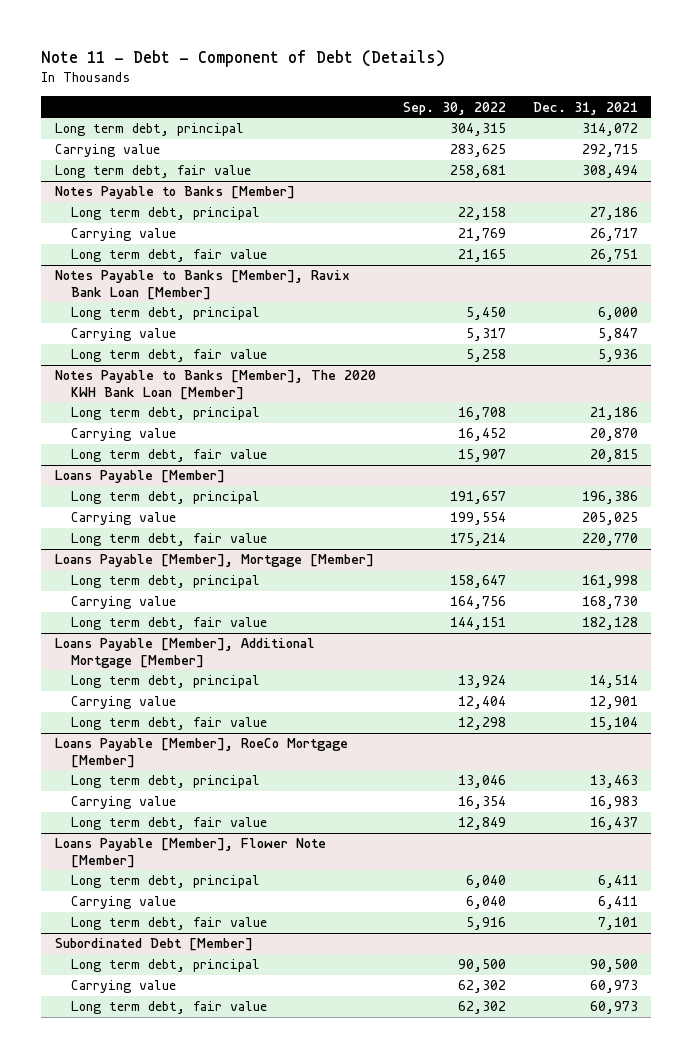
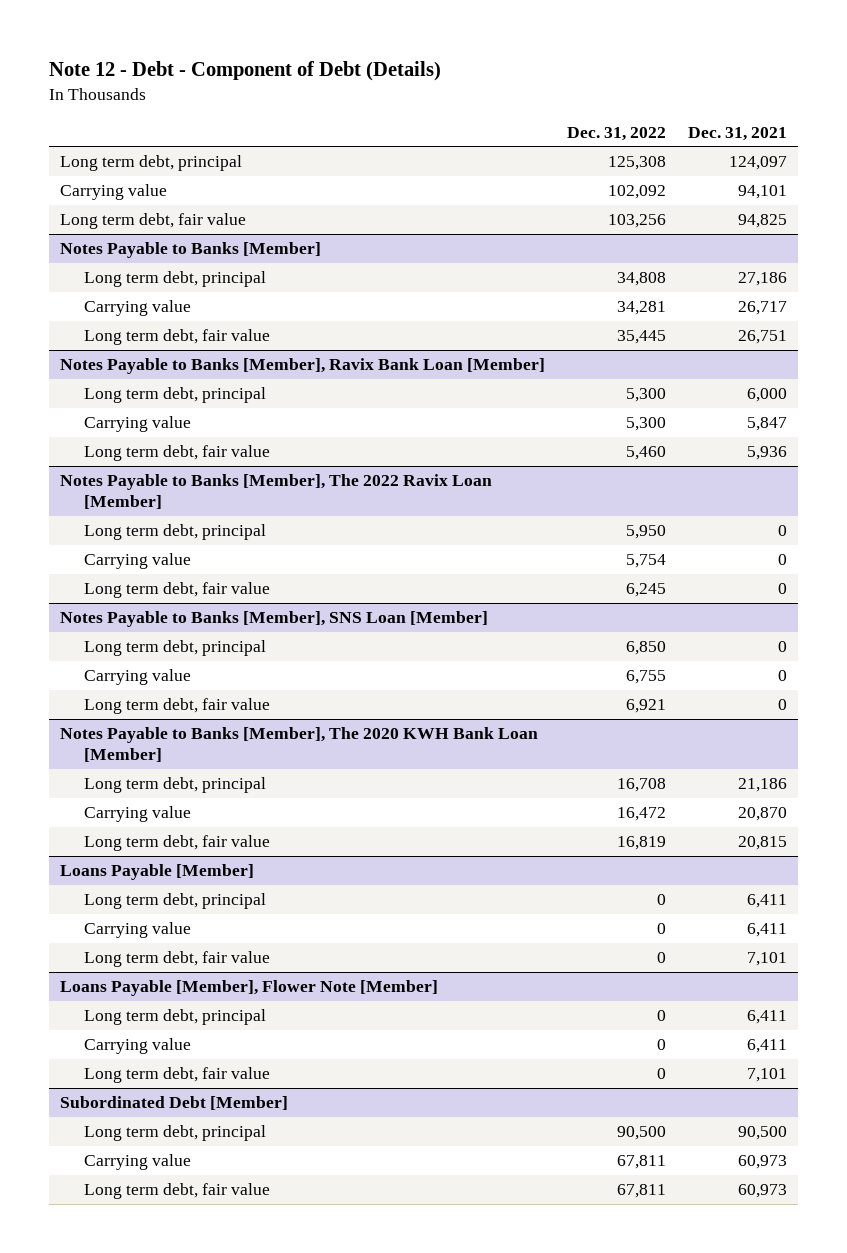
[41,50,446,68] Note 11 - Debt - Component of Debt (Details) -> [48,61,441,82] Note 12 - Debt - Component of Debt (Details)
[402,101,506,115] Sep. 30, 2022 -> none
none -> [566,126,666,141] Dec. 31, 2022
[581,123,638,137] 314,072 -> [729,156,788,171] 124,097
[581,144,638,158] 292,715 -> [738,185,788,200] 94,101
[581,165,638,179] 308,494 -> [738,214,788,229] 94,825
none -> [59,474,492,510] Notes Payable to Banks [Member], The 2022 Ravix Loan [Member]
none -> [83,524,266,541] Long term debt, principal
none -> [83,553,191,570] Carrying value
none -> [83,582,270,599] Long term debt, fair value
none -> [59,611,488,628] Notes Payable to Banks [Member], SNS Loan [Member]
none -> [83,640,266,657] Long term debt, principal
none -> [83,669,191,686] Carrying value
none -> [83,698,270,715] Long term debt, fair value
[54,554,374,568] Loans Payable [Member], Mortgage [Member] -> none
[71,575,261,589] Long term debt, principal -> none
[71,596,177,610] Carrying value -> none
[71,617,268,631] Long term debt, fair value -> none
[54,638,315,668] Loans Payable [Member], Additional Mortgage [Member] -> none
[71,675,261,689] Long term debt, principal -> none
[71,696,177,710] Carrying value -> none
[71,717,268,731] Long term debt, fair value -> none
[54,738,348,768] Loans Payable [Member], RoeCo Mortgage [Member] -> none
[71,775,261,789] Long term debt, principal -> none
[71,796,177,810] Carrying value -> none
[71,817,268,831] Long term debt, fair value -> none
[581,491,638,505] 196,386 -> [747,894,788,909] 6,411
[581,512,638,526] 205,025 -> [747,923,788,938] 6,411
[581,533,638,547] 220,770 -> [747,952,788,967] 7,101

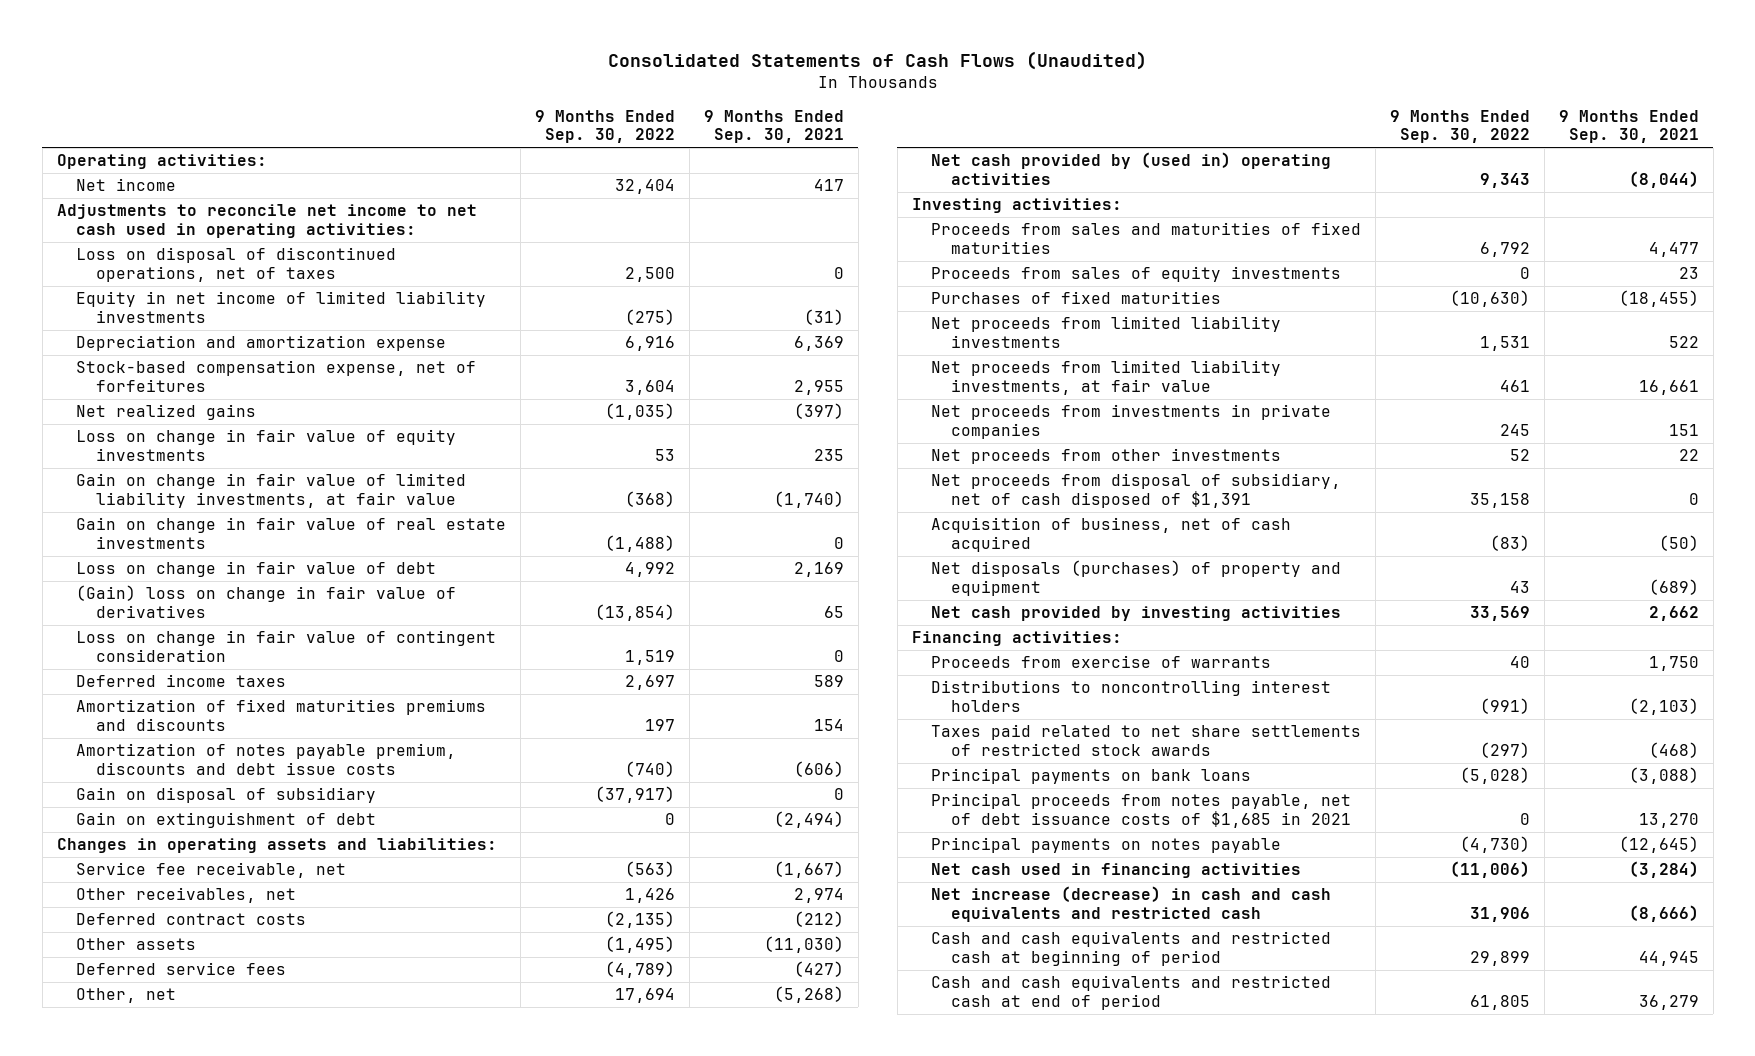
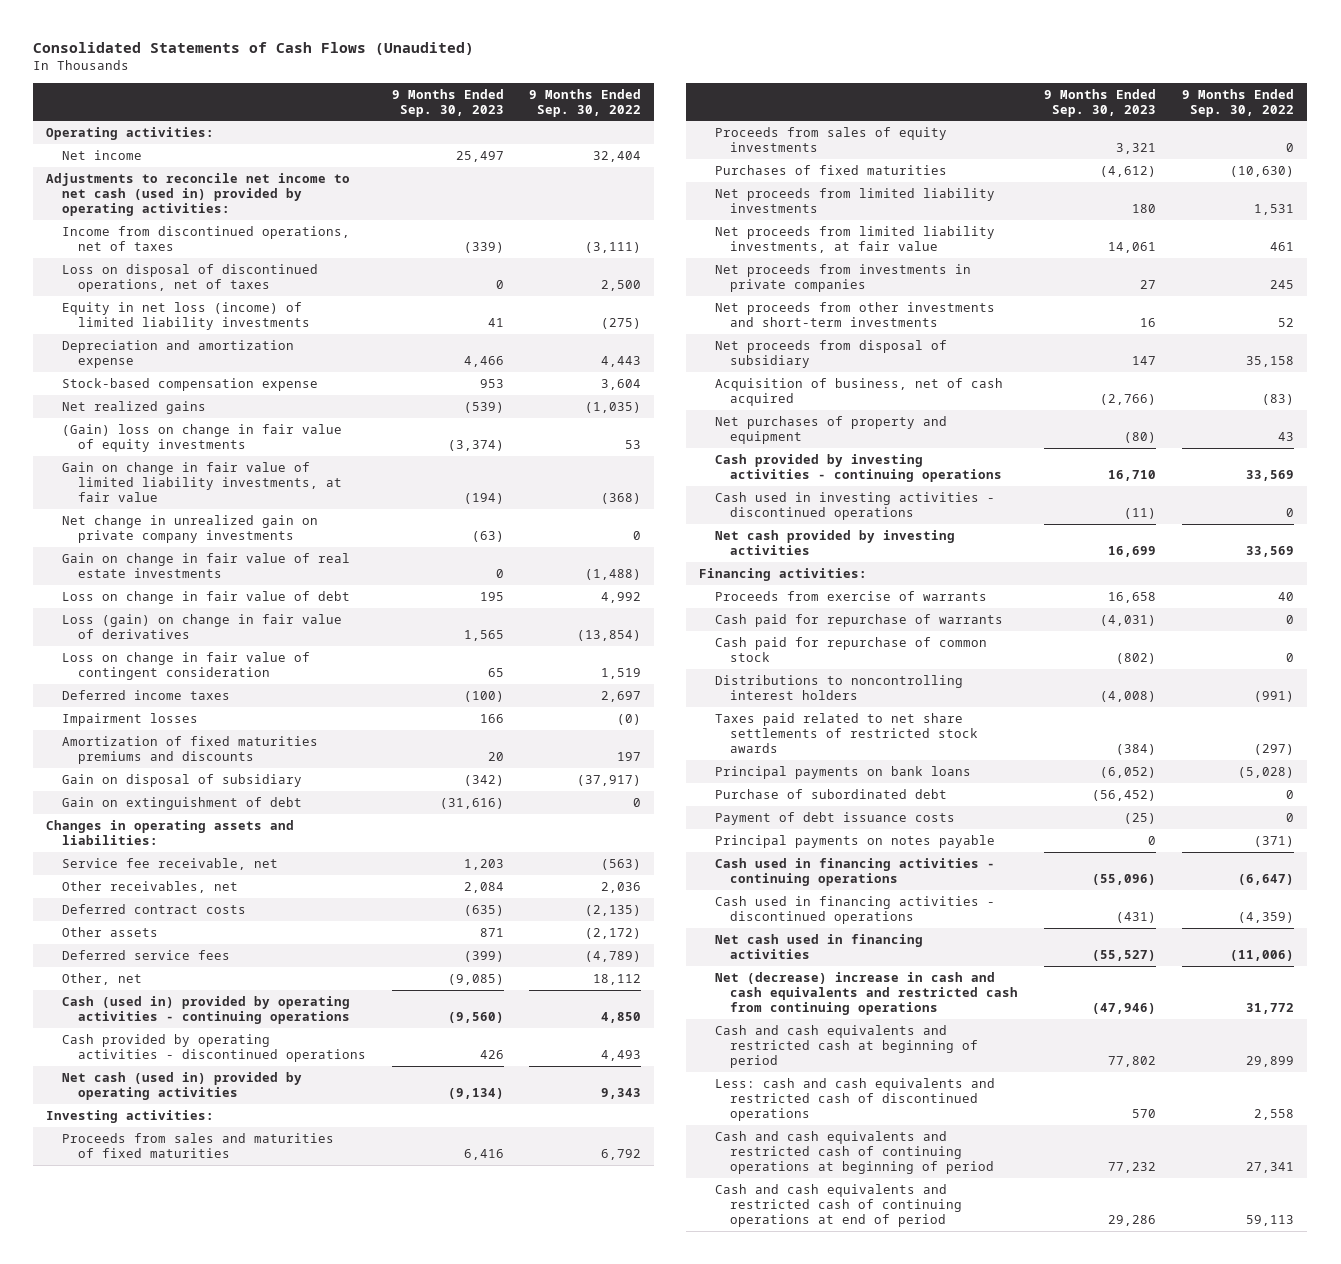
[703,109,844,144] 9 Months Ended Sep. 30, 2021 -> none
none -> [391,88,504,117] 9 Months Ended Sep. 30, 2023
[56,204,477,239] Adjustments to reconcile net income to net cash used in operating activities: -> [46,172,351,216] Adjustments to reconcile net income to net cash (used in) provided by operating activities:
none -> [61,225,350,251] Income from discontinued operations, net of taxes
[76,291,487,324] Equity in net income of limited liability investments -> [61,301,310,330] Equity in net loss (income) of limited liability investments
[625,336,676,352] 6,916 -> [601,355,642,367] 4,443
[76,360,477,393] Stock-based compensation expense, net of forfeitures -> [61,377,318,391] Stock-based compensation expense
[76,429,457,462] Loss on change in fair value of equity investments -> [61,423,342,452] (Gain) loss on change in fair value of equity investments
none -> [61,514,318,543] Net change in unrealized gain on private company investments
[76,585,457,619] (Gain) loss on change in fair value of derivatives -> [61,613,342,639] Loss (gain) on change in fair value of derivatives
none -> [61,712,198,726] Impairment losses
[76,743,457,776] Amortization of notes payable premium, discounts and debt issue costs -> none
[625,888,676,904] 1,426 -> [601,881,642,893] 2,036
[605,936,676,954] (1,495) -> [585,927,642,939] (2,172)
[615,988,676,1004] 17,694 -> [593,973,642,985] 18,112
none -> [61,995,350,1024] Cash (used in) provided by operating activities - continuing operations
none -> [61,1033,366,1062] Cash provided by operating activities - discontinued operations
[931,152,1332,186] Net cash provided by (used in) operating activities -> [61,1071,302,1100] Net cash (used in) provided by operating activities
[931,448,1282,465] Net proceeds from other investments -> [714,301,995,327] Net proceeds from other investments and short-term investments
[931,473,1342,509] Net proceeds from disposal of subsidiary, net of cash disposed of $1,391 -> [714,339,947,368] Net proceeds from disposal of subsidiary
[931,560,1342,597] Net disposals (purchases) of property and equipment -> [714,415,947,444] Net purchases of property and equipment
none -> [714,453,1003,482] Cash provided by investing activities - continuing operations
none -> [714,491,995,520] Cash used in investing activities - discontinued operations
none -> [714,613,1003,627] Cash paid for repurchase of warrants
none -> [714,636,987,662] Cash paid for repurchase of common stock
[931,793,1352,829] Principal proceeds from notes payable, net of debt issuance costs of $1,685 in 2021 -> none
none -> [714,788,947,799] Purchase of subordinated debt
none -> [714,811,955,825] Payment of debt issuance costs
[1459,836,1530,854] (4,730) -> [1254,835,1295,847] (371)
none -> [714,857,995,886] Cash used in financing activities - continuing operations
none -> [714,895,995,924] Cash used in financing activities - discontinued operations
[931,886,1332,923] Net increase (decrease) in cash and cash equivalents and restricted cash -> [714,971,1019,1015] Net (decrease) increase in cash and cash equivalents and restricted cash from continuing operations
[1469,907,1530,923] 31,906 -> [1246,1002,1295,1014] 31,772
none -> [714,1077,995,1121] Less: cash and cash equivalents and restricted cash of discontinued operations
[931,975,1332,1011] Cash and cash equivalents and restricted cash at end of period -> [714,1130,995,1174] Cash and cash equivalents and restricted cash of continuing operations at beginning of period
[1469,995,1530,1011] 61,805 -> [1246,1161,1295,1173] 27,341
none -> [714,1183,963,1227] Cash and cash equivalents and restricted cash of continuing operations at end of period

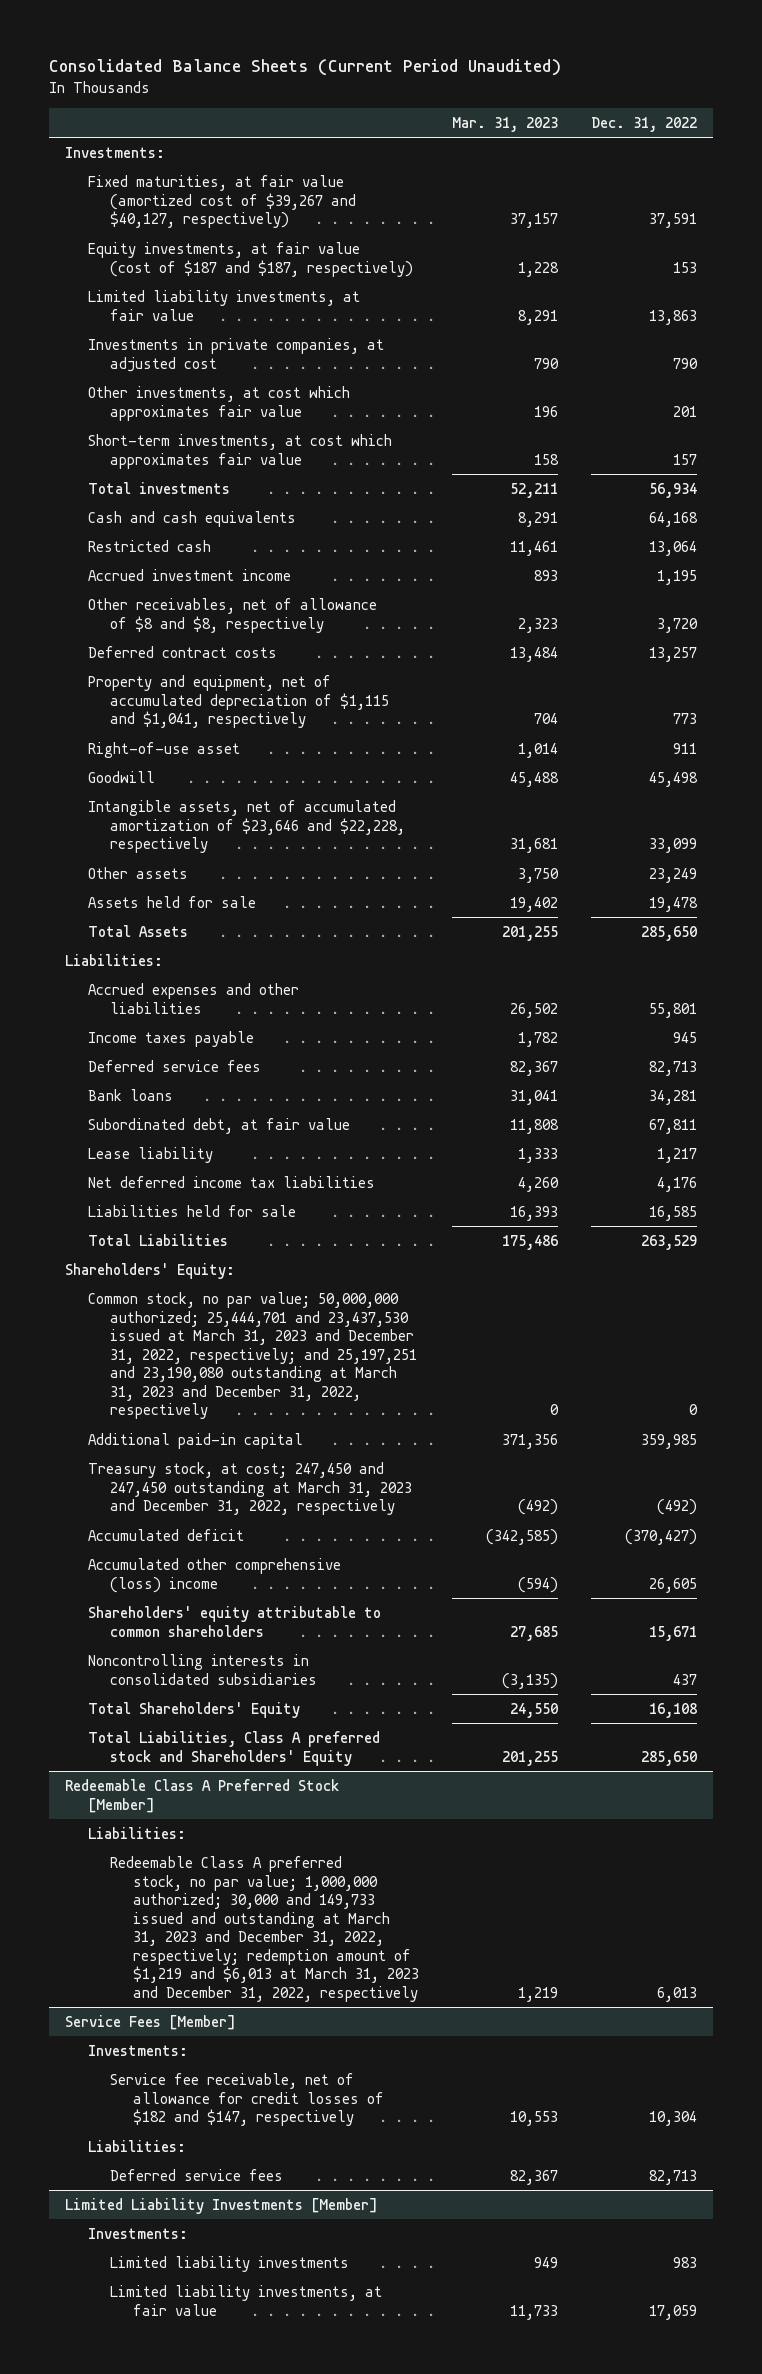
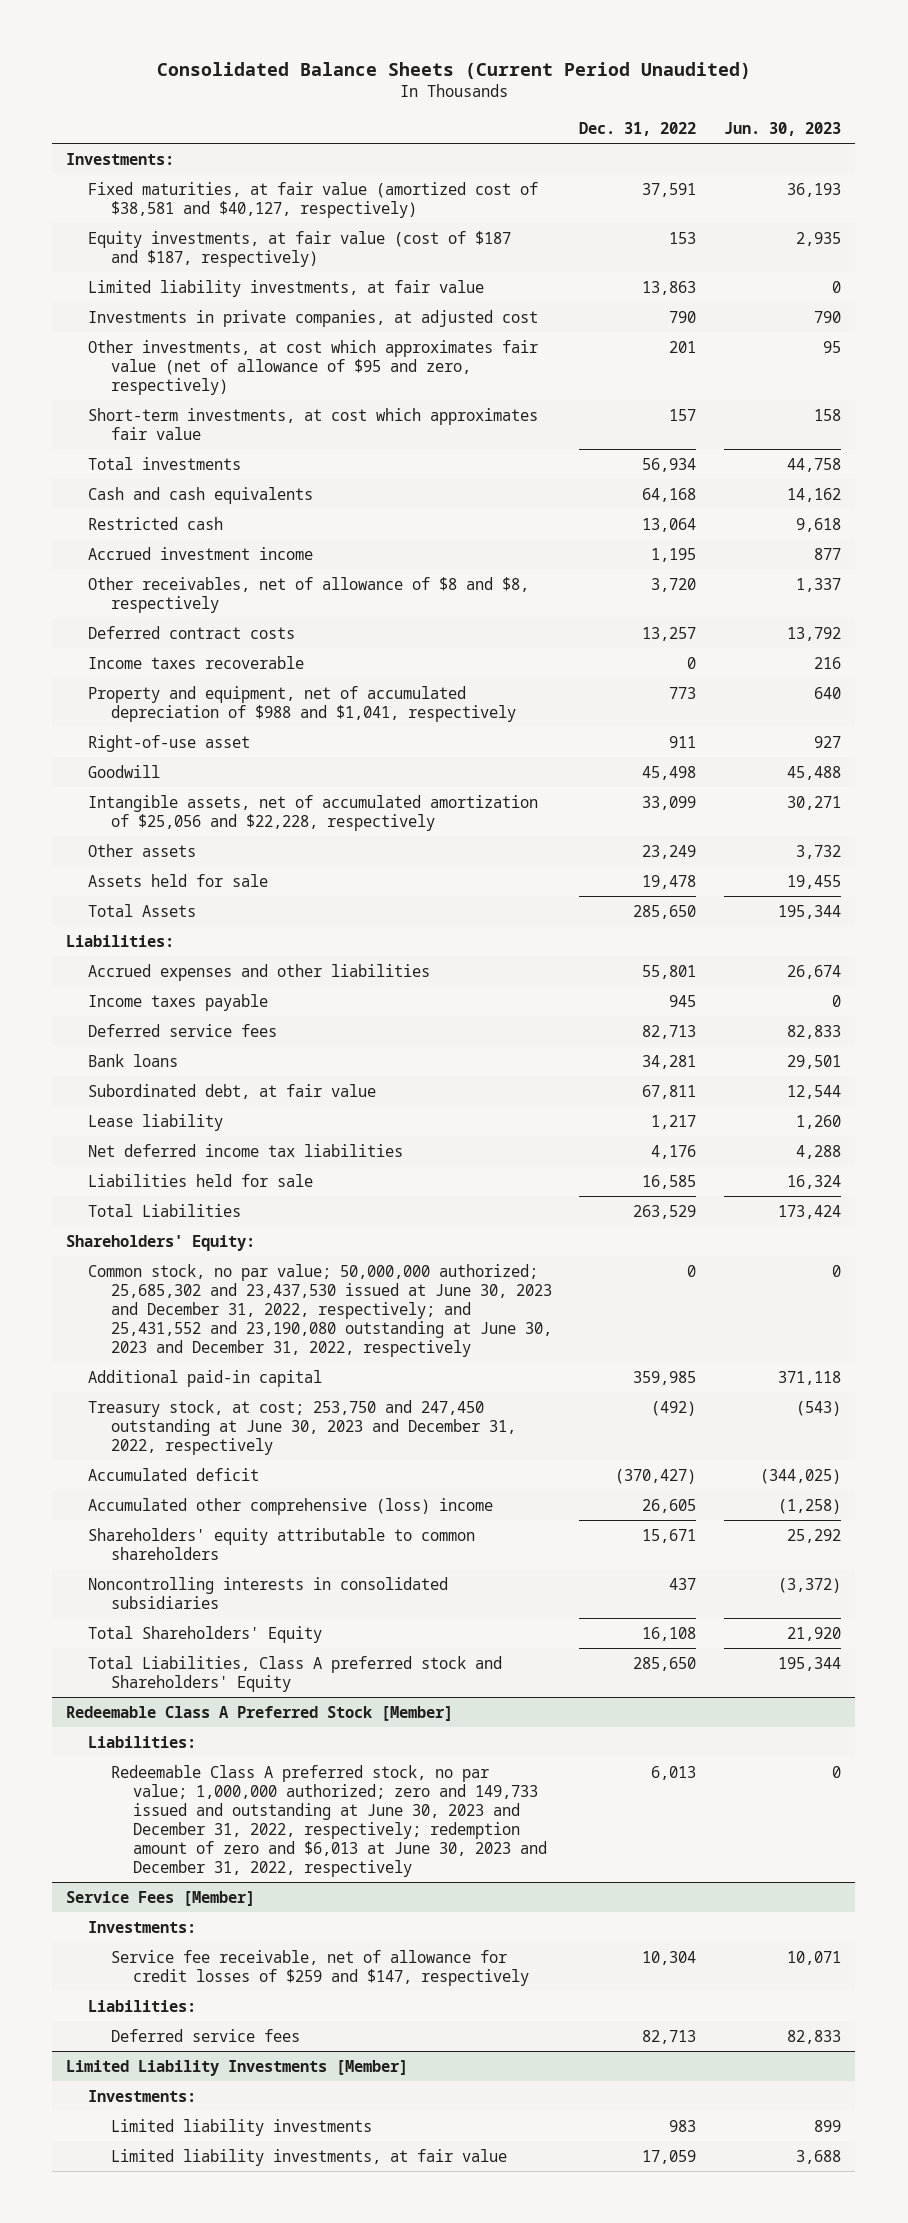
[451,116,558,132] Mar. 31, 2023 -> none
none -> [724,121,842,136] Jun. 30, 2023
[87,174,357,229] Fixed maturities, at fair value (amortized cost of $39,267 and $40,127, respectively) -> [88,181,539,218] Fixed maturities, at fair value (amortized cost of $38,581 and $40,127, respectively)
[87,385,350,421] Other investments, at cost which approximates fair value -> [88,339,539,395] Other investments, at cost which approximates fair value (net of allowance of $95 and zero, respectively)
none -> [88,655,305,669] Income taxes recoverable
[87,674,390,729] Property and equipment, net of accumulated depreciation of $1,115 and $1,041, respectively -> [88,685,516,722] Property and equipment, net of accumulated depreciation of $988 and $1,041, respectively
[87,799,406,854] Intangible assets, net of accumulated amortization of $23,646 and $22,228, respectively -> [88,794,539,831] Intangible assets, net of accumulated amortization of $25,056 and $22,228, respectively
[87,1291,418,1420] Common stock, no par value; 50,000,000 authorized; 25,444,701 and 23,437,530 issued at March 31, 2023 and December 31, 2022, respectively; and 25,197,251 and 23,190,080 outstanding at March 31, 2023 and December 31, 2022, respectively -> [88,1263,552,1357] Common stock, no par value; 50,000,000 authorized; 25,685,302 and 23,437,530 issued at June 30, 2023 and December 31, 2022, respectively; and 25,431,552 and 23,190,080 outstanding at June 30, 2023 and December 31, 2022, respectively
[87,1461,413,1516] Treasury stock, at cost; 247,450 and 247,450 outstanding at March 31, 2023 and December 31, 2022, respectively -> [88,1399,516,1455] Treasury stock, at cost; 253,750 and 247,450 outstanding at June 30, 2023 and December 31, 2022, respectively
[110,1855,419,2002] Redeemable Class A preferred stock, no par value; 1,000,000 authorized; 30,000 and 149,733 issued and outstanding at March 31, 2023 and December 31, 2022, respectively; redemption amount of $1,219 and $6,013 at March 31, 2023 and December 31, 2022, respectively -> [110,1764,547,1877] Redeemable Class A preferred stock, no par value; 1,000,000 authorized; zero and 149,733 issued and outstanding at June 30, 2023 and December 31, 2022, respectively; redemption amount of zero and $6,013 at June 30, 2023 and December 31, 2022, respectively
[110,2072,384,2127] Service fee receivable, net of allowance for credit losses of $182 and $147, respectively -> [110,1949,529,1986] Service fee receivable, net of allowance for credit losses of $259 and $147, respectively

